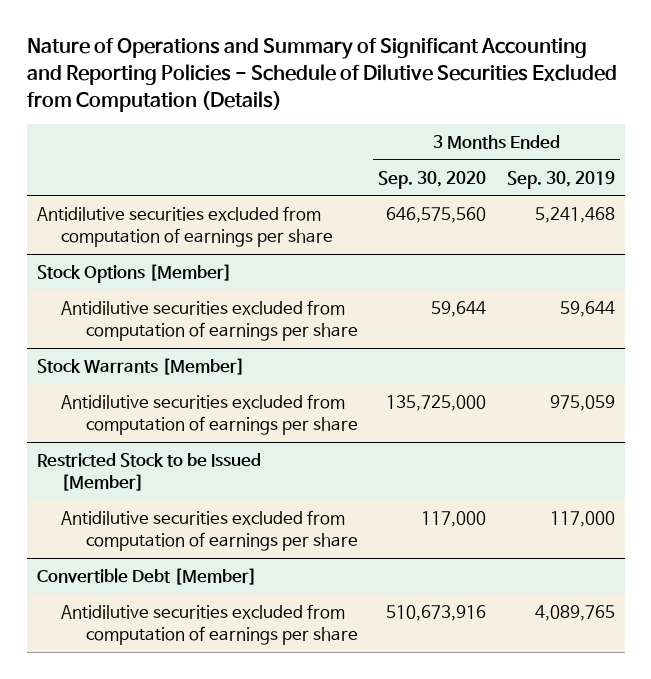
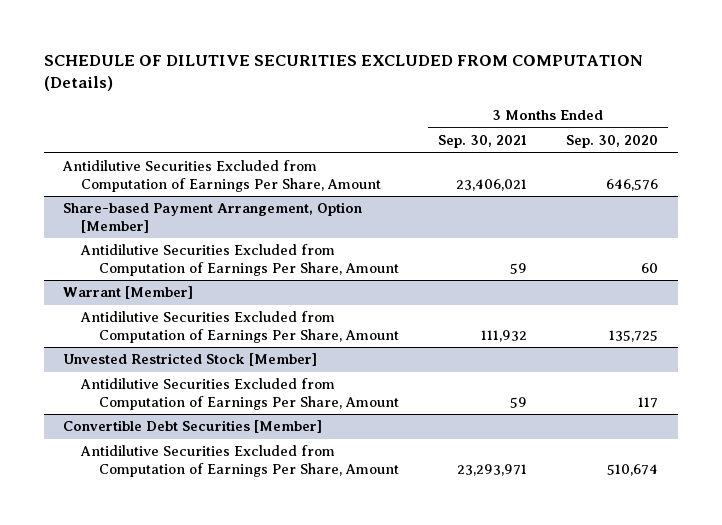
[26,38,617,112] Nature of Operations and Summary of Significant Accounting and Reporting Policies - Schedule of Dilutive Securities Excluded from Computation (Details) -> [43,55,642,92] SCHEDULE OF DILUTIVE SECURITIES EXCLUDED FROM COMPUTATION (Details)
[506,170,615,189] Sep. 30, 2019 -> none
none -> [438,135,528,149] Sep. 30, 2021
[36,452,261,492] Restricted Stock to be Issued [Member] -> none
[36,205,334,248] Antidilutive securities excluded from computation of earnings per share -> [62,160,382,192] Antidilutive Securities Excluded from Computation of Earnings Per Share, Amount
[386,206,487,223] 646,575,560 -> [606,178,659,191] 646,576
[36,263,232,283] Stock Options [Member] -> [63,202,363,233] Share-based Payment Arrangement, Option [Member]
[61,299,359,342] Antidilutive securities excluded from computation of earnings per share -> [80,244,400,276] Antidilutive Securities Excluded from Computation of Earnings Per Share, Amount
[431,300,487,317] 59,644 -> [641,262,659,273] 60
[36,357,245,375] Stock Warrants [Member] -> [63,286,194,300] Warrant [Member]
[61,393,359,436] Antidilutive securities excluded from computation of earnings per share -> [80,311,400,343] Antidilutive Securities Excluded from Computation of Earnings Per Share, Amount
[386,394,487,411] 135,725,000 -> [609,329,659,342] 135,725
none -> [63,353,318,367] Unvested Restricted Stock [Member]
[61,509,359,552] Antidilutive securities excluded from computation of earnings per share -> [80,378,400,410] Antidilutive Securities Excluded from Computation of Earnings Per Share, Amount
[421,510,487,527] 117,000 -> [638,396,659,408] 117
[36,567,257,585] Convertible Debt [Member] -> [63,420,323,434] Convertible Debt Securities [Member]
[61,603,359,646] Antidilutive securities excluded from computation of earnings per share -> [80,445,400,477] Antidilutive Securities Excluded from Computation of Earnings Per Share, Amount
[386,604,487,621] 510,673,916 -> [607,463,659,476] 510,674

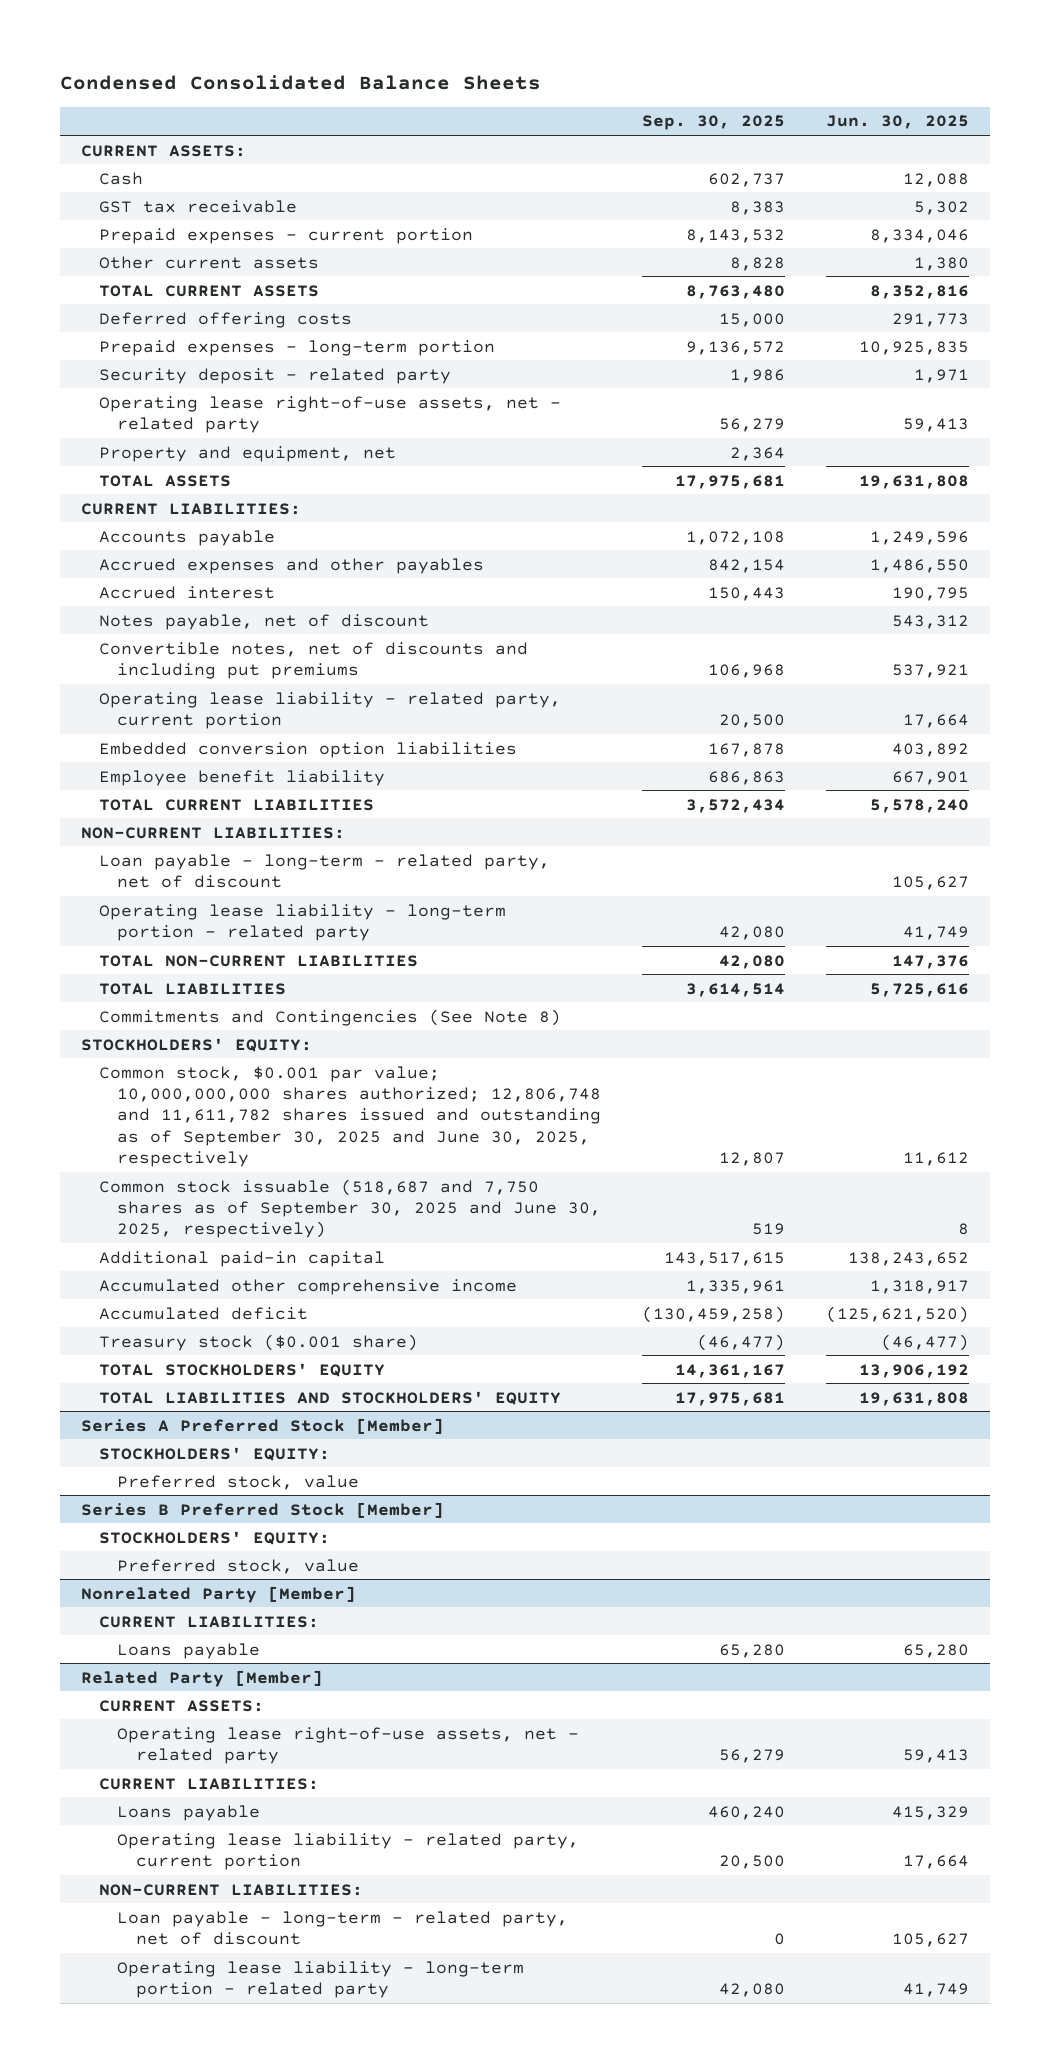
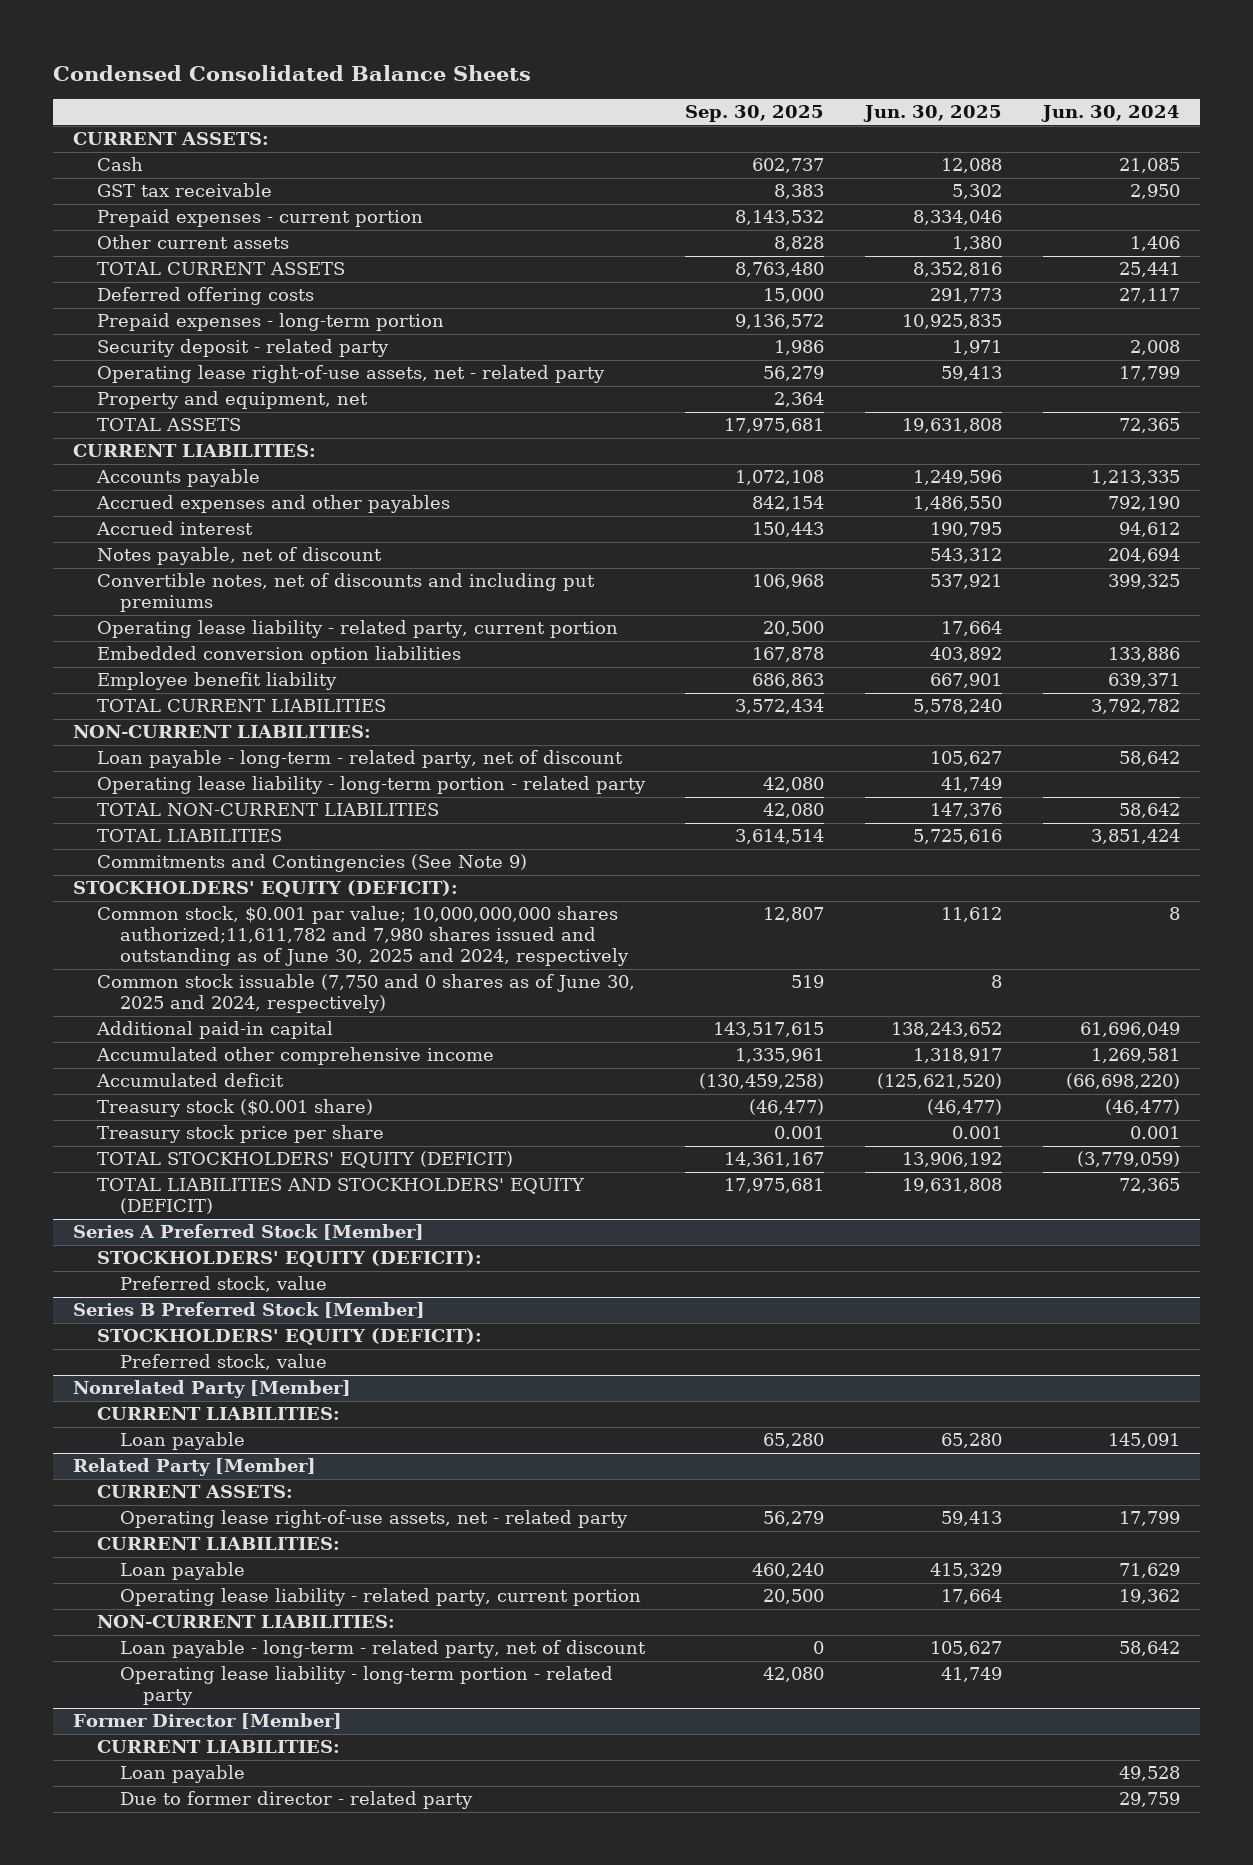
none -> [1040,105,1180,123] Jun. 30, 2024
[99,1008,562,1026] Commitments and Contingencies (See Note 8) -> [96,854,527,873] Commitments and Contingencies (See Note 9)
[80,1037,312,1052] STOCKHOLDERS' EQUITY: -> [73,880,459,898] STOCKHOLDERS' EQUITY (DEFICIT):
[99,1065,602,1167] Common stock, $0.001 par value; 10,000,000,000 shares authorized; 12,806,748 and 11,611,782 shares issued and outstanding as of September 30, 2025 and June 30, 2025, respectively -> [96,906,629,967] Common stock, $0.001 par value; 10,000,000,000 shares authorized;11,611,782 and 7,980 shares issued and outstanding as of June 30, 2025 and 2024, respectively
[99,1178,602,1239] Common stock issuable (518,687 and 7,750 shares as of September 30, 2025 and June 30, 2025, respectively) -> [96,974,635,1014] Common stock issuable (7,750 and 0 shares as of June 30, 2025 and 2024, respectively)
none -> [96,1125,384,1144] Treasury stock price per share
[99,1362,386,1377] TOTAL STOCKHOLDERS' EQUITY -> [96,1151,513,1169] TOTAL STOCKHOLDERS' EQUITY (DEFICIT)
[99,1390,562,1405] TOTAL LIABILITIES AND STOCKHOLDERS' EQUITY -> [96,1178,585,1215] TOTAL LIABILITIES AND STOCKHOLDERS' EQUITY (DEFICIT)
[99,1446,331,1461] STOCKHOLDERS' EQUITY: -> [96,1250,482,1268] STOCKHOLDERS' EQUITY (DEFICIT):
[99,1530,331,1545] STOCKHOLDERS' EQUITY: -> [96,1328,482,1346] STOCKHOLDERS' EQUITY (DEFICIT):
[117,1642,261,1659] Loans payable -> [119,1432,245,1451] Loan payable
[117,1804,261,1821] Loans payable -> [119,1562,245,1581] Loan payable
none -> [73,1713,343,1730] Former Director [Member]
none -> [96,1740,340,1754] CURRENT LIABILITIES:
none -> [119,1765,245,1784] Loan payable
none -> [119,1791,473,1810] Due to former director - related party

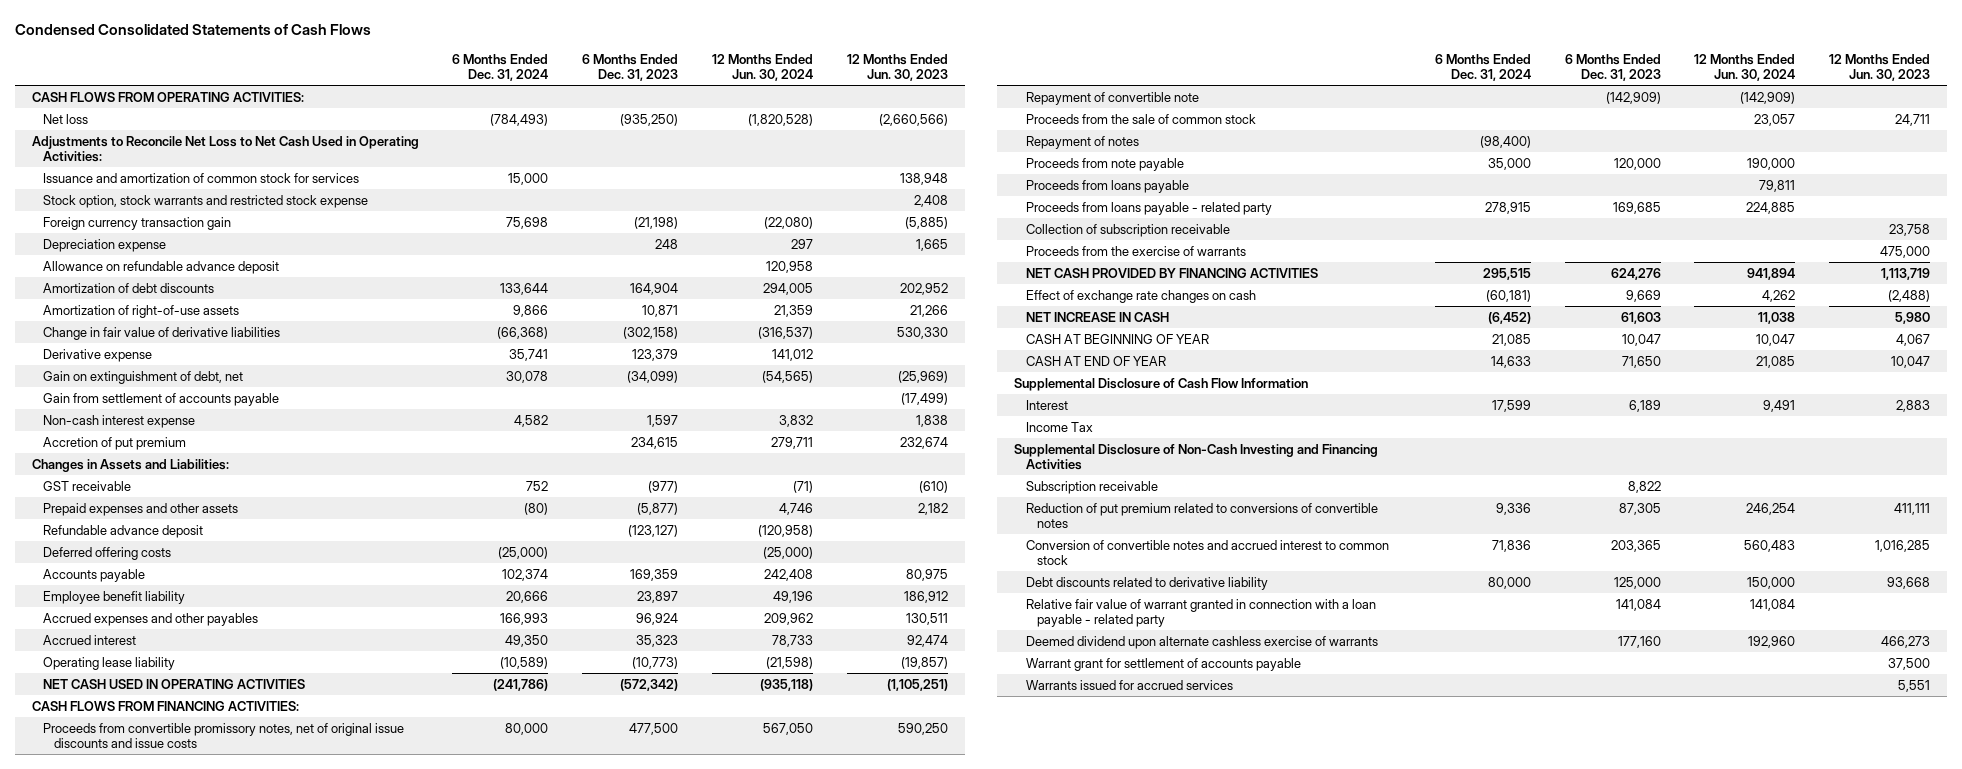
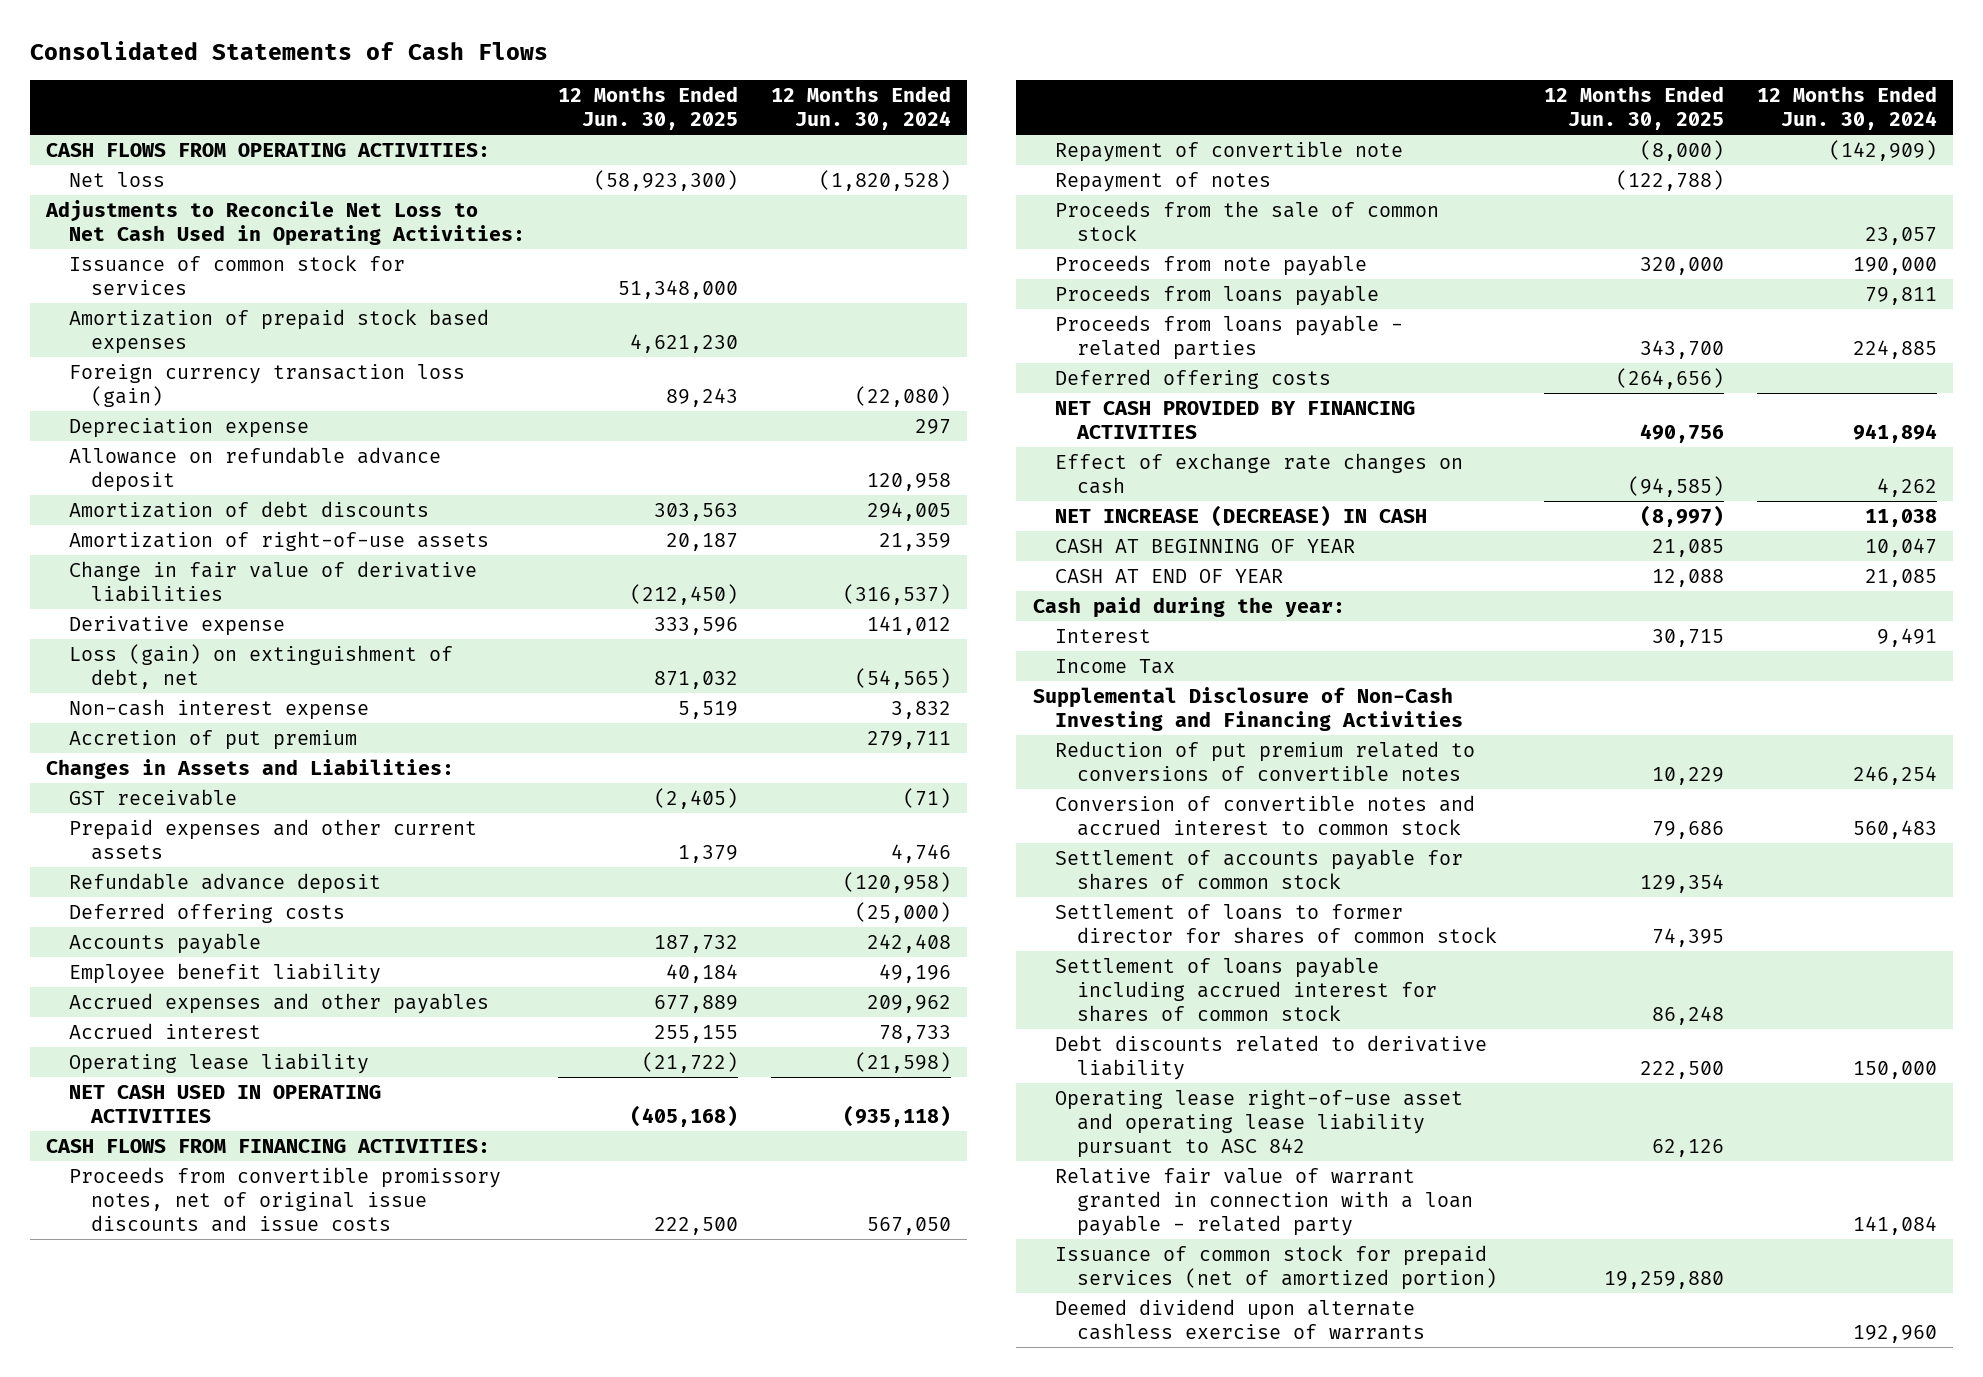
[14,24,371,36] Condensed Consolidated Statements of Cash Flows -> [29,41,548,61] Consolidated Statements of Cash Flows
[452,53,549,82] 6 Months Ended Dec. 31, 2024 -> none
[582,53,679,82] 6 Months Ended Dec. 31, 2023 -> none
[846,53,948,82] 12 Months Ended Jun. 30, 2023 -> none
none -> [557,86,738,130] 12 Months Ended Jun. 30, 2025
[43,172,360,183] Issuance and amortization of common stock for services -> [68,255,405,295] Issuance of common stock for services
[43,194,369,208] Stock option, stock warrants and restricted stock expense -> [68,309,489,354] Amortization of prepaid stock based expenses
[43,216,232,230] Foreign currency transaction gain -> [68,364,465,407] Foreign currency transaction loss (gain)
[43,392,280,406] Gain from settlement of accounts payable -> none
[43,370,244,384] Gain on extinguishment of debt, net -> [68,644,453,689] Loss (gain) on extinguishment of debt, net
[43,502,239,516] Prepaid expenses and other assets -> [68,819,477,860] Prepaid expenses and other current assets
[1025,113,1256,124] Proceeds from the sale of common stock -> [1054,201,1439,241] Proceeds from the sale of common stock
[1025,223,1230,237] Collection of subscription receivable -> none
[1025,245,1246,256] Proceeds from the exercise of warrants -> none
[1025,201,1272,215] Proceeds from loans payable - related party -> [1054,315,1403,360] Proceeds from loans payable - related parties
none -> [1054,369,1331,390] Deferred offering costs
[1025,311,1169,322] NET INCREASE IN CASH -> [1054,505,1427,528] NET INCREASE (DECREASE) IN CASH
[1014,377,1309,391] Supplemental Disclosure of Cash Flow Information -> none
none -> [1032,597,1345,619] Cash paid during the year:
[1025,480,1158,494] Subscription receivable -> none
none -> [1054,849,1463,890] Settlement of accounts payable for shares of common stock
none -> [1054,904,1498,944] Settlement of loans to former director for shares of common stock
none -> [1054,957,1438,1022] Settlement of loans payable including accrued interest for shares of common stock
none -> [1054,1089,1463,1158] Operating lease right-of-use asset and operating lease liability pursuant to ASC 842
none -> [1054,1245,1498,1290] Issuance of common stock for prepaid services (net of amortized portion)
[1025,657,1301,671] Warrant grant for settlement of accounts payable -> none
[1025,679,1233,690] Warrants issued for accrued services -> none

